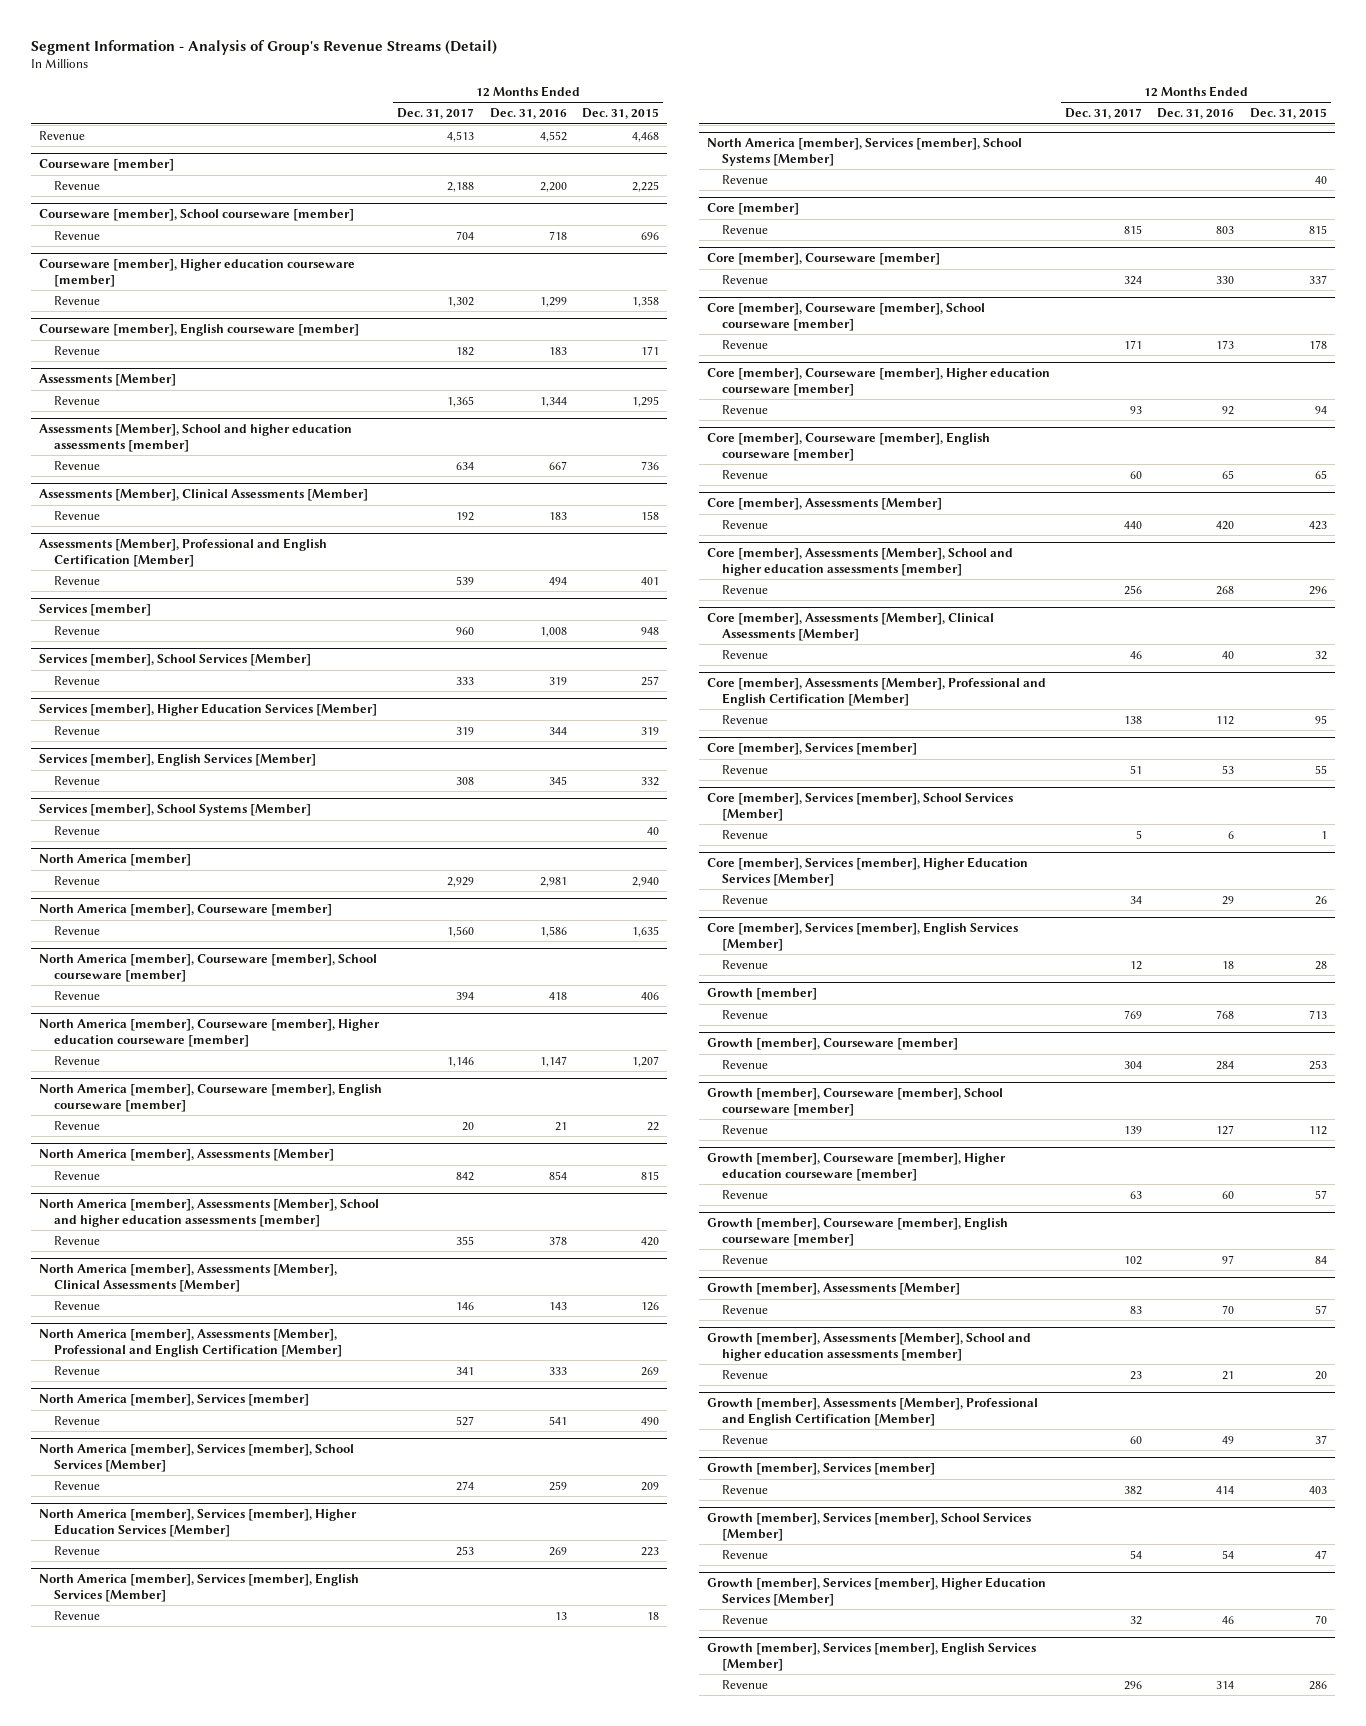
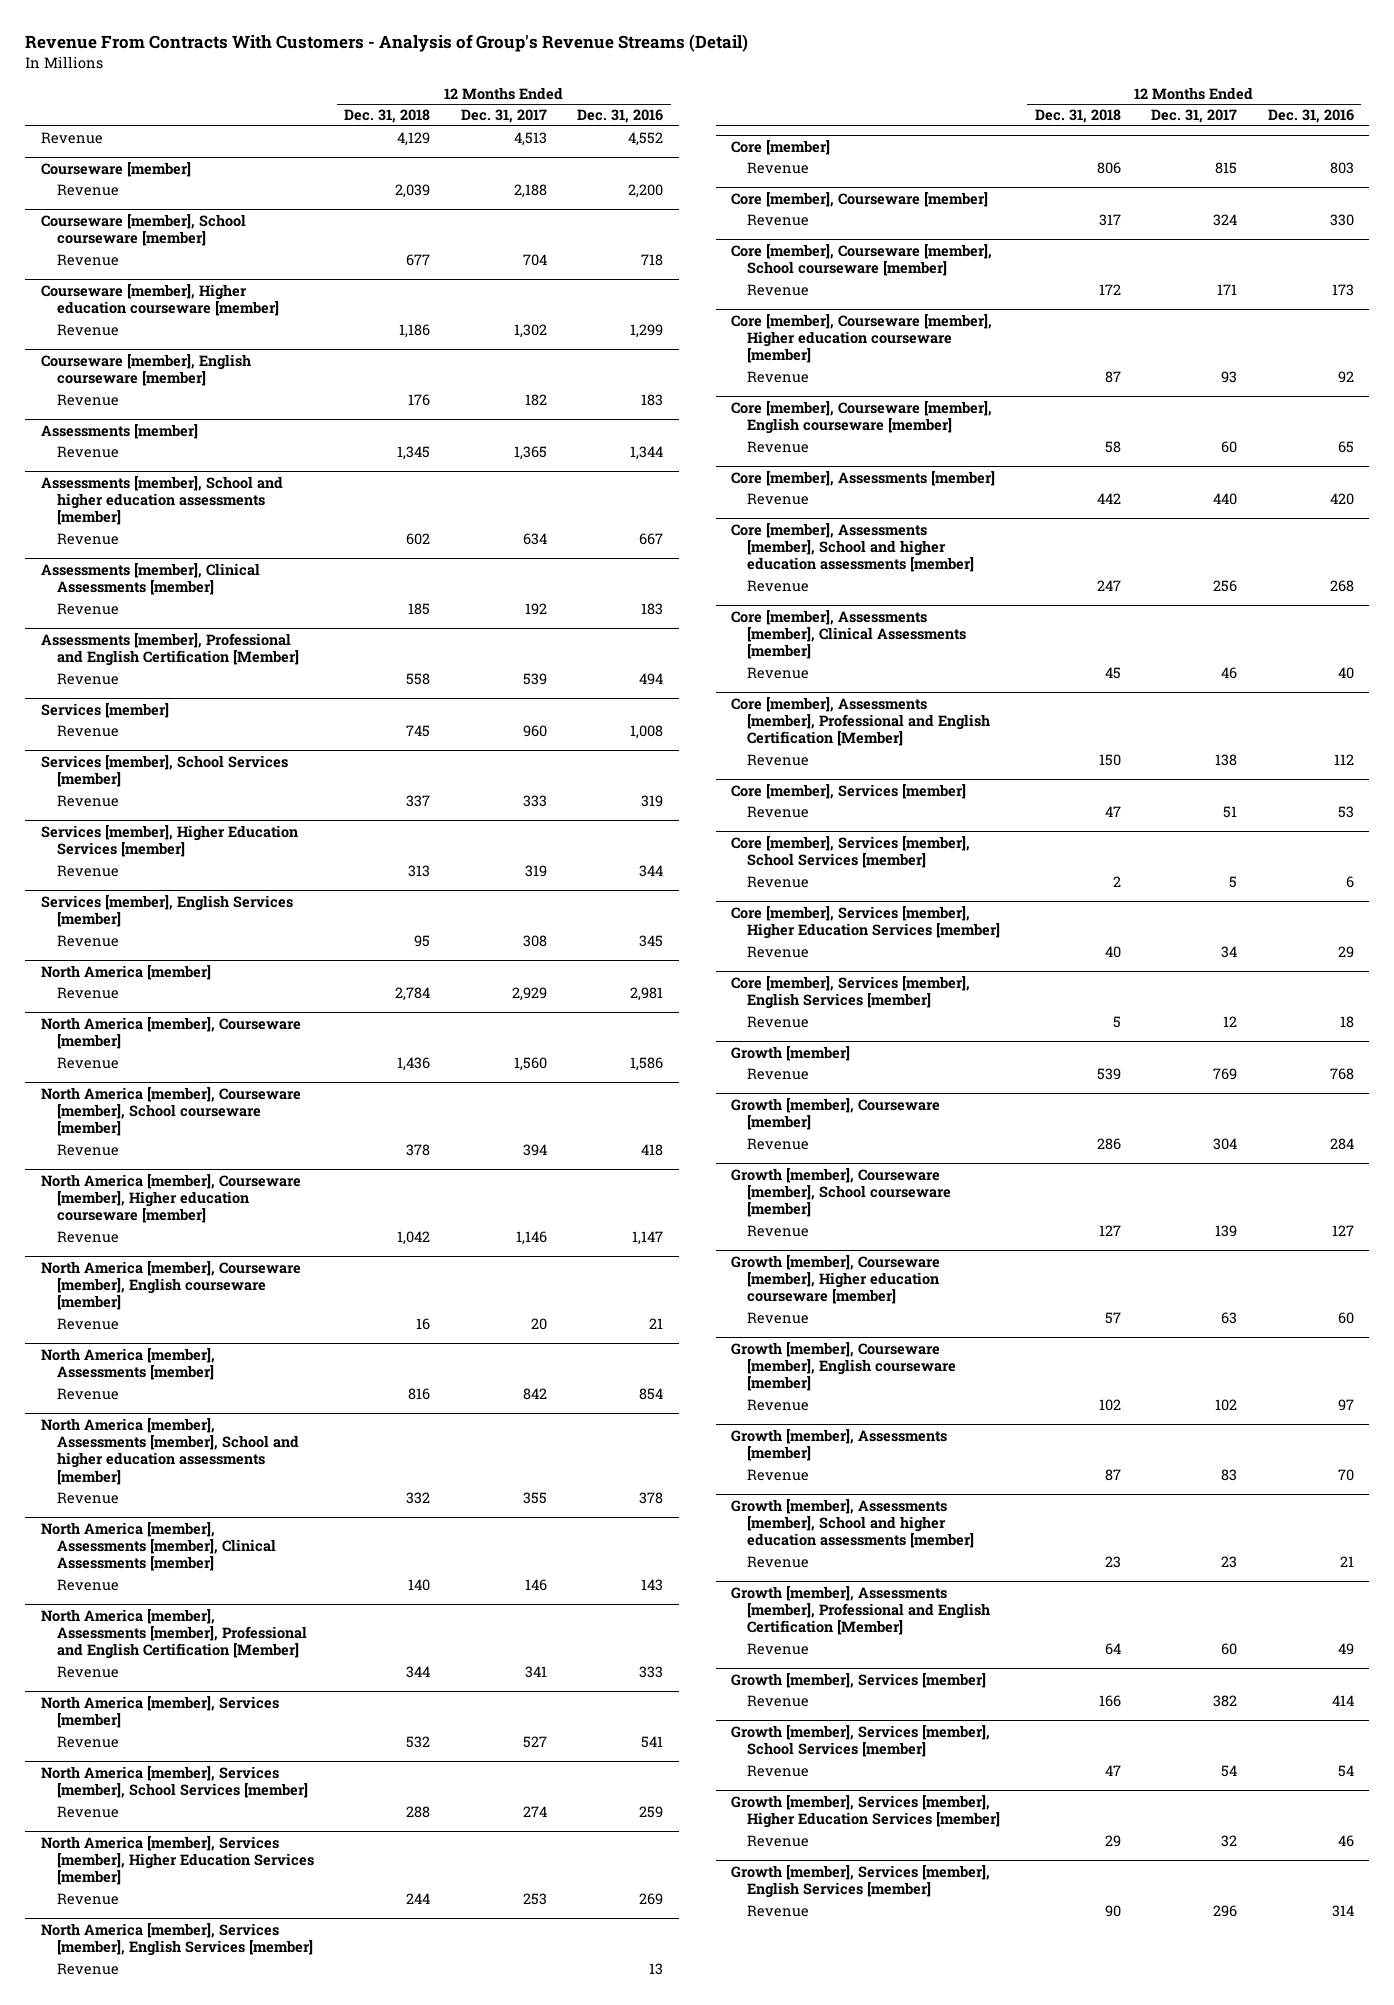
[30,39,497,55] Segment Information - Analysis of Group's Revenue Streams (Detail) -> [25,34,749,53] Revenue From Contracts With Customers - Analysis of Group's Revenue Streams (Detail)
[582,108,660,120] Dec. 31, 2015 -> none
none -> [344,109,431,124] Dec. 31, 2018
[38,374,176,387] Assessments [Member] -> [40,423,198,439] Assessments [member]
[38,424,352,452] Assessments [Member], School and higher education assessments [member] -> [40,475,283,526] Assessments [member], School and higher education assessments [member]
[38,489,368,502] Assessments [Member], Clinical Assessments [Member] -> [40,562,260,596] Assessments [member], Clinical Assessments [member]
[38,538,327,567] Assessments [Member], Professional and English Certification [Member] -> [40,632,299,667] Assessments [member], Professional and English Certification [Member]
[38,654,311,667] Services [member], School Services [Member] -> [40,754,288,788] Services [member], School Services [member]
[38,703,377,717] Services [member], Higher Education Services [Member] -> [40,824,298,858] Services [member], Higher Education Services [member]
[38,753,316,767] Services [member], English Services [Member] -> [40,894,293,928] Services [member], English Services [member]
[38,804,311,817] Services [member], School Systems [Member] -> none
[54,825,101,835] Revenue -> none
[38,1149,334,1162] North America [member], Assessments [Member] -> [40,1347,215,1381] North America [member], Assessments [member]
[38,1199,379,1227] North America [member], Assessments [Member], School and higher education assessments [member] -> [40,1417,299,1485] North America [member], Assessments [member], School and higher education assessments [member]
[38,1264,337,1292] North America [member], Assessments [Member], Clinical Assessments [Member] -> [40,1521,276,1572] North America [member], Assessments [member], Clinical Assessments [member]
[38,1329,343,1357] North America [member], Assessments [Member], Professional and English Certification [Member] -> [40,1608,307,1660] North America [member], Assessments [member], Professional and English Certification [Member]
[38,1444,354,1472] North America [member], Services [member], School Services [Member] -> [40,1765,308,1799] North America [member], Services [member], School Services [member]
[38,1509,357,1537] North America [member], Services [member], Higher Education Services [Member] -> [40,1835,314,1886] North America [member], Services [member], Higher Education Services [member]
[38,1573,359,1602] North America [member], Services [member], English Services [Member] -> [40,1922,313,1957] North America [member], Services [member], English Services [member]
[706,138,1022,166] North America [member], Services [member], School Systems [Member] -> none
[722,174,769,184] Revenue -> none
[706,498,942,511] Core [member], Assessments [Member] -> [730,470,995,486] Core [member], Assessments [member]
[706,548,1013,576] Core [member], Assessments [Member], School and higher education assessments [member] -> [730,522,975,573] Core [member], Assessments [member], School and higher education assessments [member]
[706,613,994,641] Core [member], Assessments [Member], Clinical Assessments [Member] -> [730,609,967,660] Core [member], Assessments [member], Clinical Assessments [member]
[706,678,1046,706] Core [member], Assessments [Member], Professional and English Certification [Member] -> [730,696,991,747] Core [member], Assessments [member], Professional and English Certification [Member]
[706,793,1013,821] Core [member], Services [member], School Services [Member] -> [730,835,970,869] Core [member], Services [member], School Services [member]
[706,857,1028,886] Core [member], Services [member], Higher Education Services [Member] -> [730,905,1001,940] Core [member], Services [member], Higher Education Services [member]
[706,922,1018,951] Core [member], Services [member], English Services [Member] -> [730,975,970,1010] Core [member], Services [member], English Services [member]
[706,1283,960,1296] Growth [member], Assessments [Member] -> [730,1428,947,1462] Growth [member], Assessments [member]
[706,1333,1031,1361] Growth [member], Assessments [Member], School and higher education assessments [member] -> [730,1498,975,1549] Growth [member], Assessments [member], School and higher education assessments [member]
[706,1398,1038,1426] Growth [member], Assessments [Member], Professional and English Certification [Member] -> [730,1585,991,1636] Growth [member], Assessments [member], Professional and English Certification [Member]
[706,1513,1031,1541] Growth [member], Services [member], School Services [Member] -> [730,1724,990,1758] Growth [member], Services [member], School Services [member]
[706,1577,1046,1606] Growth [member], Services [member], Higher Education Services [Member] -> [730,1794,1001,1829] Growth [member], Services [member], Higher Education Services [member]
[706,1642,1036,1671] Growth [member], Services [member], English Services [Member] -> [730,1864,990,1899] Growth [member], Services [member], English Services [member]

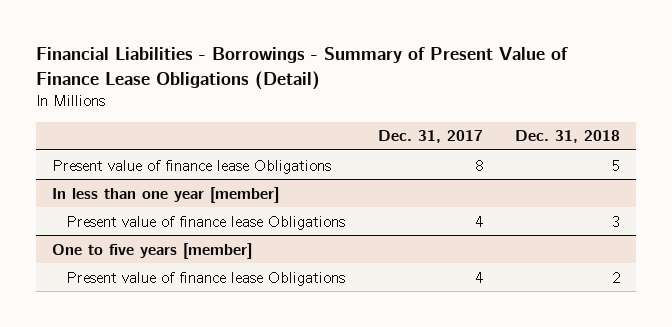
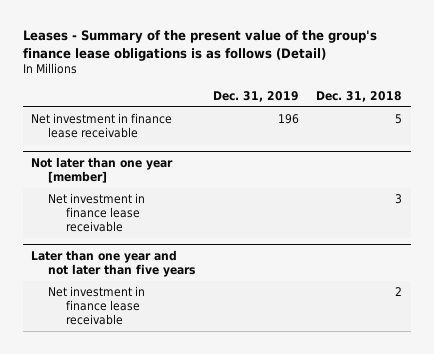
[36,47,569,90] Financial Liabilities - Borrowings - Summary of Present Value of Finance Lease Obligations (Detail) -> [22,30,377,61] Leases - Summary of the present value of the group's finance lease obligations is as follows (Detail)
[377,130,483,144] Dec. 31, 2017 -> none
none -> [212,90,299,102] Dec. 31, 2019
[52,159,332,174] Present value of finance lease Obligations -> none
[66,215,346,230] Present value of finance lease Obligations -> none
[66,271,346,286] Present value of finance lease Obligations -> none
none -> [31,113,173,139] Net investment in finance lease receivable
[52,186,280,203] In less than one year [member] -> [31,157,174,184] Not later than one year [member]
none -> [48,193,146,233] Net investment in finance lease receivable
[52,242,253,259] One to five years [member] -> [31,250,196,278] Later than one year and not later than five years
none -> [48,286,146,326] Net investment in finance lease receivable

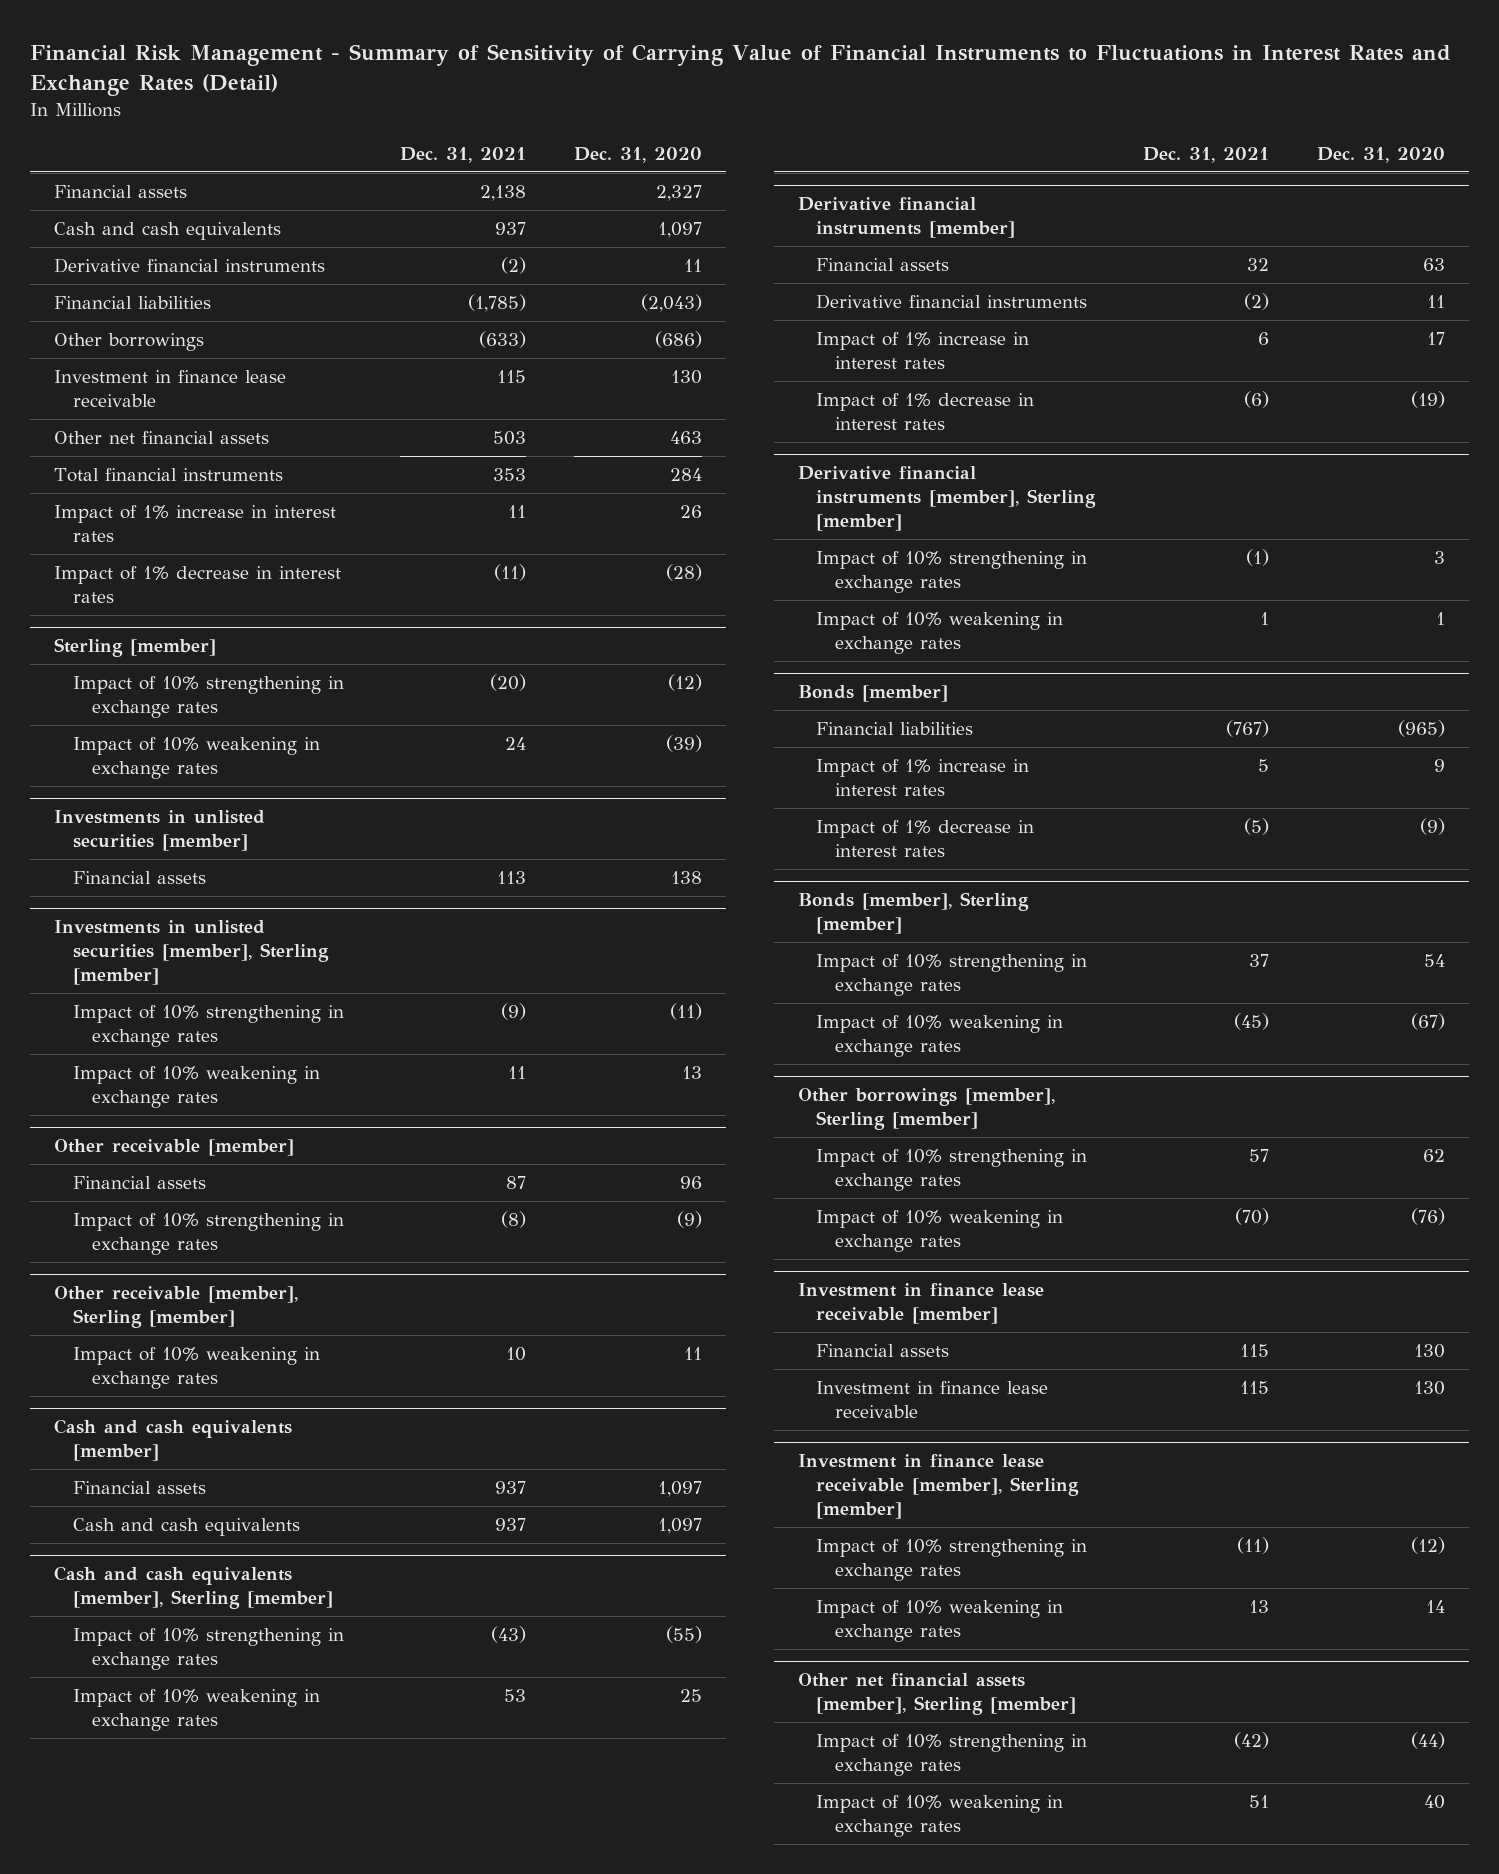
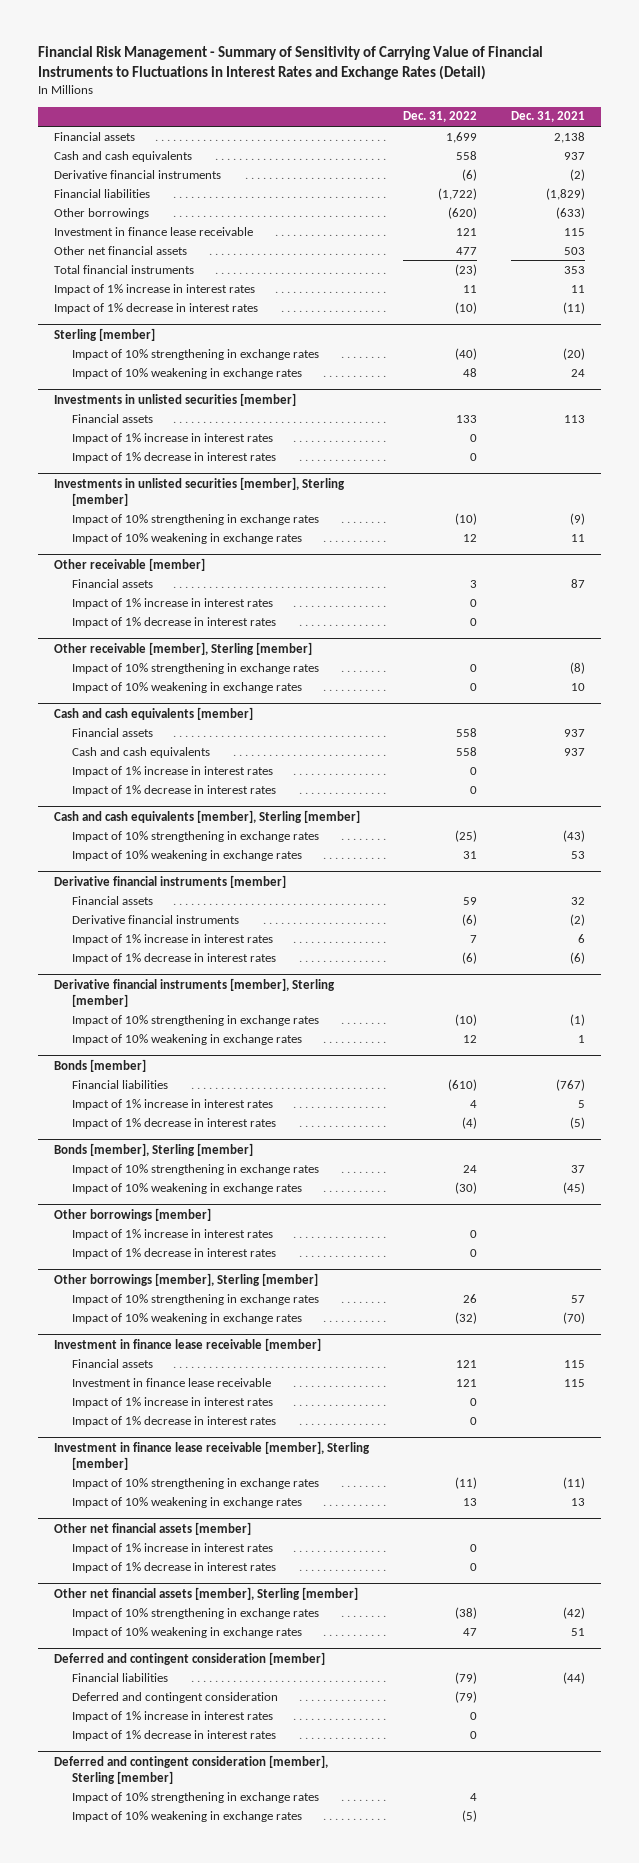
[573,146,702,163] Dec. 31, 2020 -> none
none -> [403,111,478,123] Dec. 31, 2022
[468,294,527,313] (1,785) -> [545,187,585,200] (1,829)
none -> [72,432,274,444] Impact of 1% increase in interest rates
none -> [72,451,277,463] Impact of 1% decrease in interest rates
[73,1213,345,1256] Impact of 10% strengthening in exchange rates -> none
none -> [72,597,274,609] Impact of 1% increase in interest rates
none -> [72,616,277,628] Impact of 1% decrease in interest rates
none -> [72,662,320,674] Impact of 10% strengthening in exchange rates
none -> [72,765,274,777] Impact of 1% increase in interest rates
none -> [72,784,277,796] Impact of 1% decrease in interest rates
none -> [54,1207,212,1221] Other borrowings [member]
none -> [72,1228,274,1240] Impact of 1% increase in interest rates
none -> [72,1247,277,1259] Impact of 1% decrease in interest rates
none -> [72,1396,274,1408] Impact of 1% increase in interest rates
none -> [72,1415,277,1427] Impact of 1% decrease in interest rates
none -> [54,1521,252,1535] Other net financial assets [member]
none -> [72,1542,274,1554] Impact of 1% increase in interest rates
none -> [72,1561,277,1573] Impact of 1% decrease in interest rates
none -> [54,1651,326,1665] Deferred and contingent consideration [member]
none -> [72,1672,169,1682] Financial liabilities
none -> [72,1691,279,1703] Deferred and contingent consideration
none -> [72,1710,274,1722] Impact of 1% increase in interest rates
none -> [72,1729,277,1741] Impact of 1% decrease in interest rates
none -> [54,1754,329,1784] Deferred and contingent consideration [member], Sterling [member]
none -> [72,1791,320,1803] Impact of 10% strengthening in exchange rates
none -> [72,1810,303,1822] Impact of 10% weakening in exchange rates

